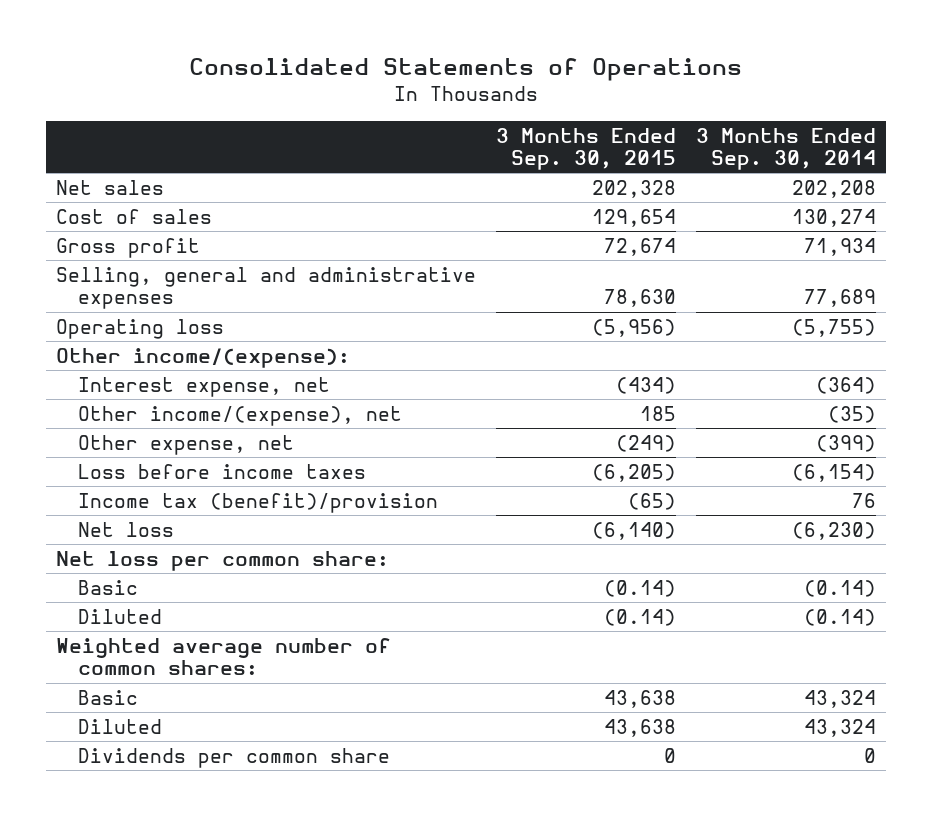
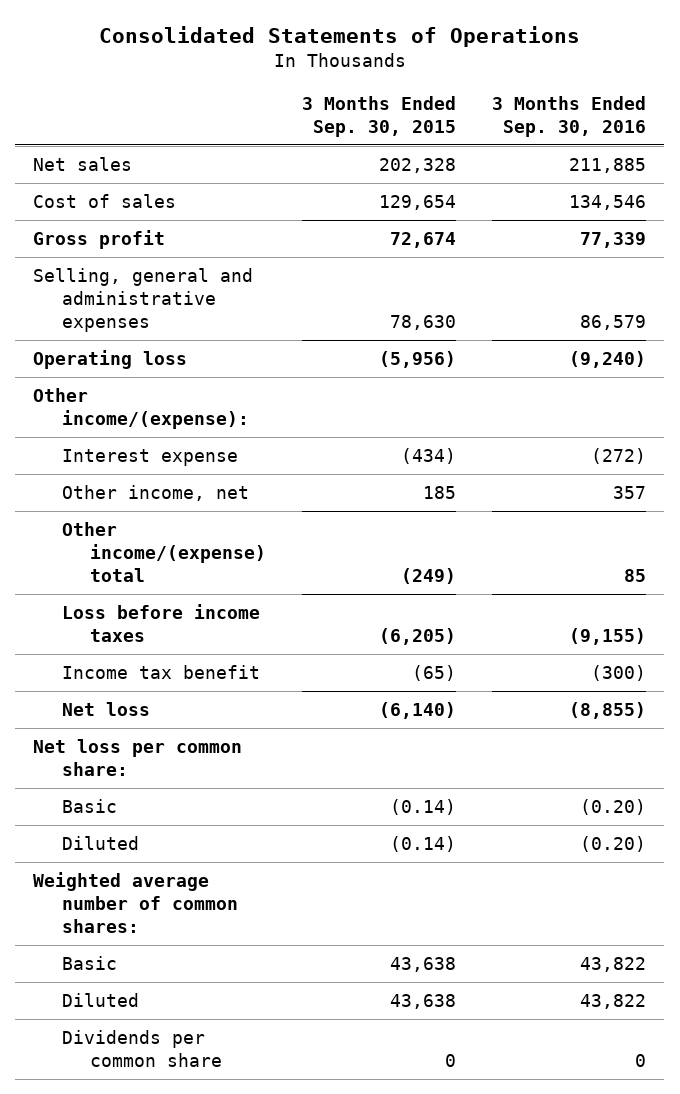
[696,127,877,170] 3 Months Ended Sep. 30, 2014 -> none
none -> [492,95,647,137] 3 Months Ended Sep. 30, 2016
[78,376,331,397] Interest expense, net -> [61,448,238,466] Interest expense
[78,405,403,426] Other income/(expense), net -> [61,484,249,501] Other income, net
[78,434,295,455] Other expense, net -> [61,521,267,582] Other income/(expense) total
[78,492,439,513] Income tax (benefit)/provision -> [61,664,260,679] Income tax benefit

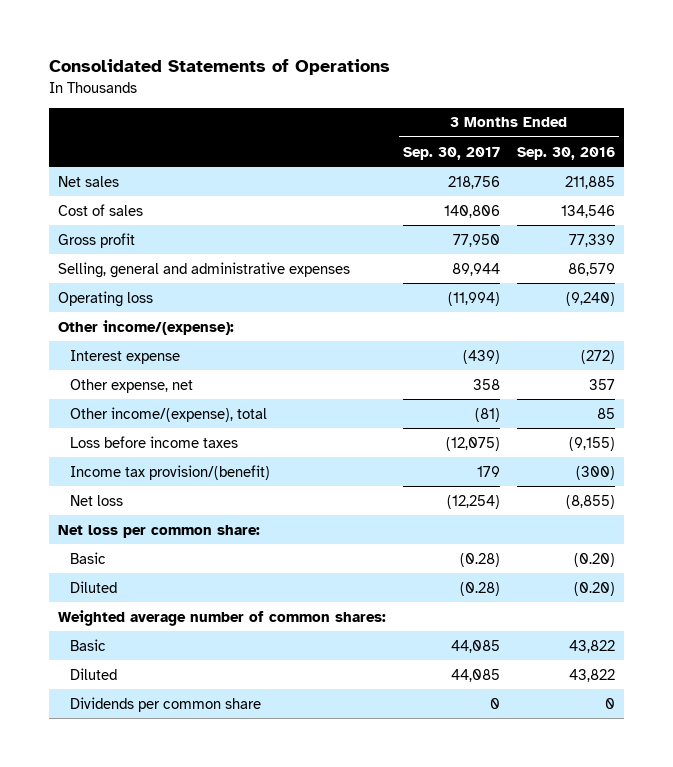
[302,95,457,137] 3 Months Ended Sep. 30, 2015 -> none
none -> [402,146,500,160] Sep. 30, 2017
[61,484,249,501] Other income, net -> [70,378,194,393] Other expense, net
[61,521,267,582] Other income/(expense) total -> [70,406,268,422] Other income/(expense), total
[61,664,260,679] Income tax benefit -> [70,464,271,480] Income tax provision/(benefit)

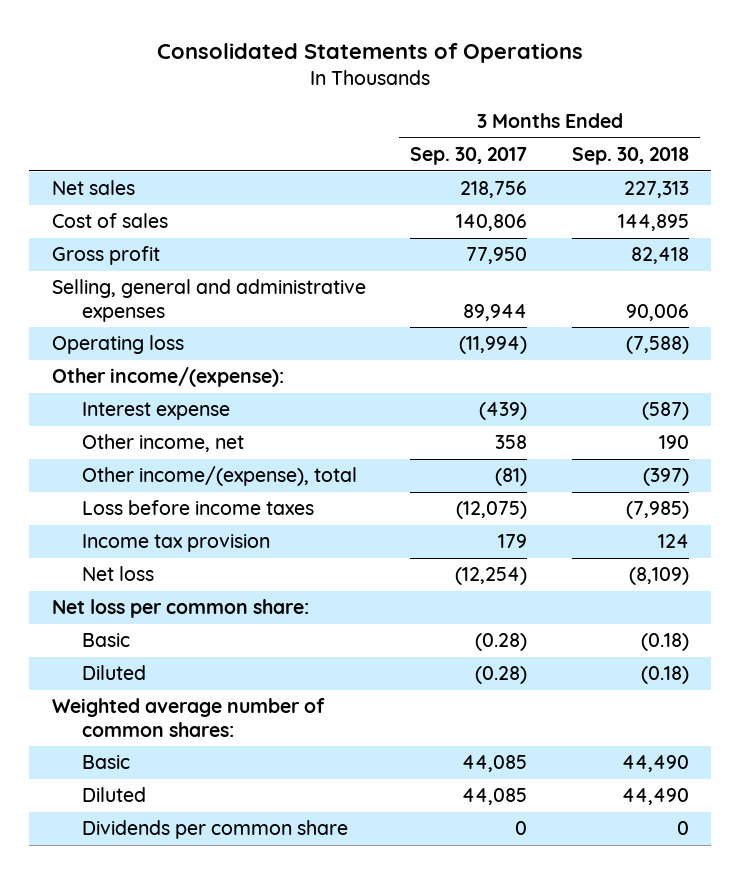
[516,146,615,160] Sep. 30, 2016 -> none
none -> [571,146,689,165] Sep. 30, 2018
[70,378,194,393] Other expense, net -> [81,434,244,453] Other income, net
[70,464,271,480] Income tax provision/(benefit) -> [81,534,270,553] Income tax provision

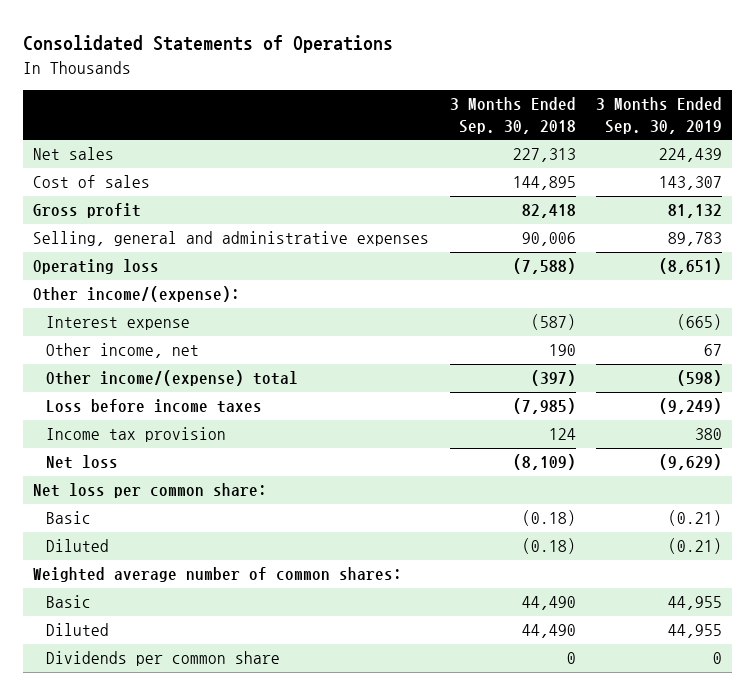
[410,146,528,165] Sep. 30, 2017 -> none
none -> [596,96,723,134] 3 Months Ended Sep. 30, 2019
[81,466,357,487] Other income/(expense), total -> [45,370,298,387] Other income/(expense) total

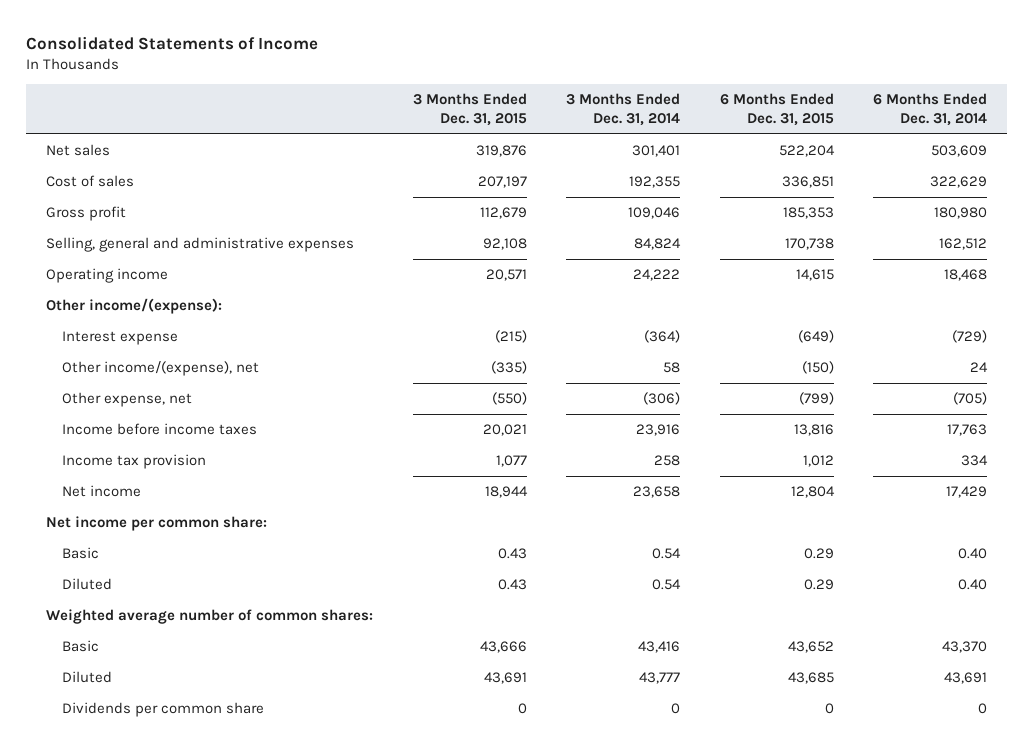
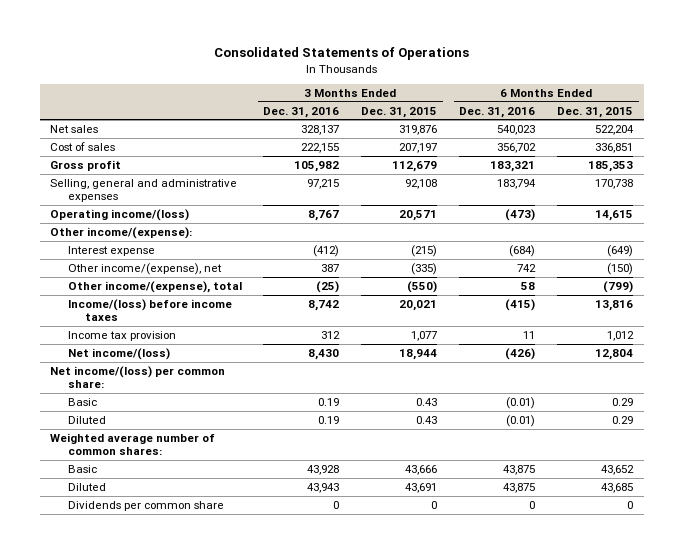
[26,36,319,51] Consolidated Statements of Income -> [213,47,469,61] Consolidated Statements of Operations
[566,92,681,127] 3 Months Ended Dec. 31, 2014 -> none
[873,92,988,127] 6 Months Ended Dec. 31, 2014 -> none
none -> [263,106,340,118] Dec. 31, 2016
none -> [459,106,536,118] Dec. 31, 2016
[46,267,169,283] Operating income -> [50,208,190,221] Operating income/(loss)
[61,391,192,407] Other expense, net -> [67,280,242,293] Other income/(expense), total
[61,422,257,435] Income before income taxes -> [67,298,232,322] Income/(loss) before income taxes
[61,484,141,497] Net income -> [67,347,170,360] Net income/(loss)
[46,515,268,531] Net income per common share: -> [50,365,226,389] Net income/(loss) per common share:

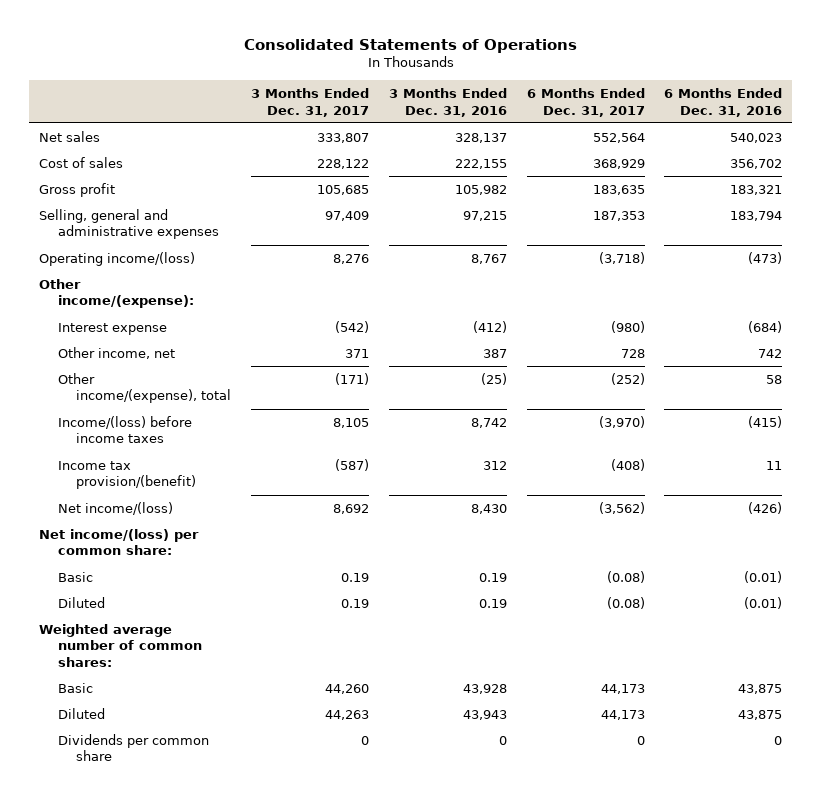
[361,106,438,118] Dec. 31, 2015 -> none
[557,106,634,118] Dec. 31, 2015 -> none
none -> [250,88,369,117] 3 Months Ended Dec. 31, 2017
none -> [526,88,645,117] 6 Months Ended Dec. 31, 2017
[67,262,222,275] Other income/(expense), net -> [57,346,175,359] Other income, net
[67,330,176,341] Income tax provision -> [57,460,197,490] Income tax provision/(benefit)

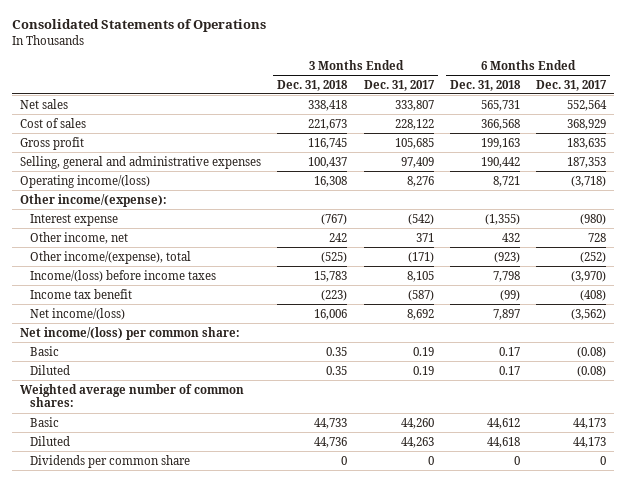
[388,88,507,117] 3 Months Ended Dec. 31, 2016 -> none
[664,88,783,117] 6 Months Ended Dec. 31, 2016 -> none
none -> [277,79,349,91] Dec. 31, 2018
none -> [449,79,521,91] Dec. 31, 2018
[57,460,197,490] Income tax provision/(benefit) -> [29,288,132,299] Income tax benefit

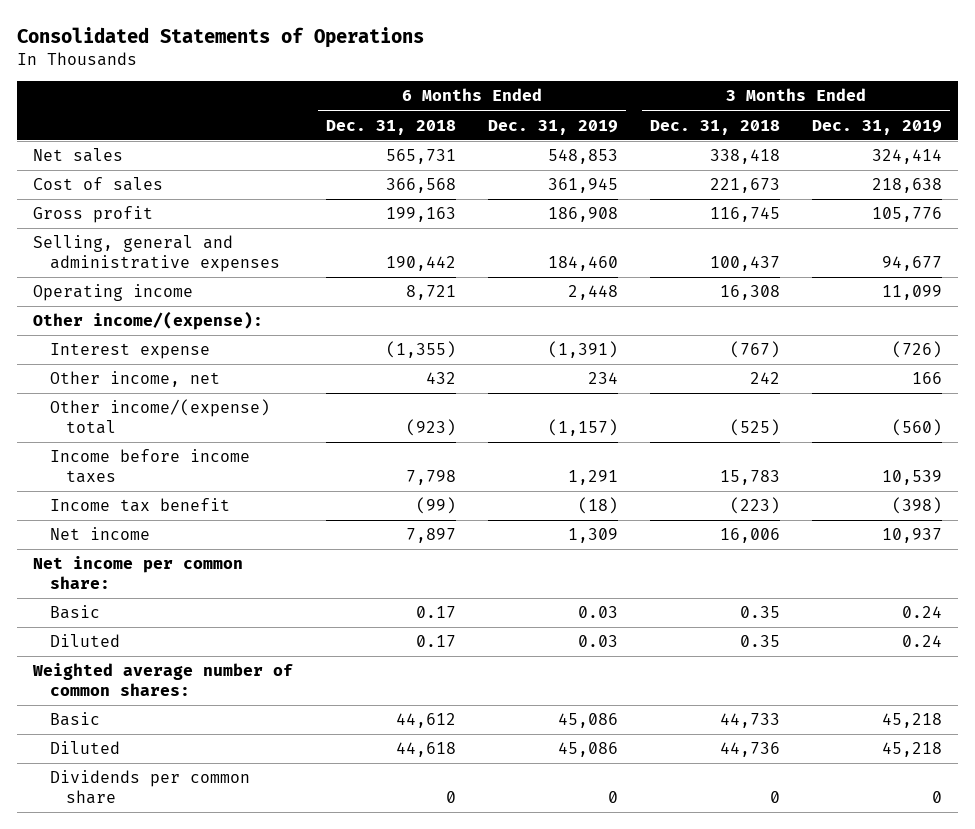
[363,79,435,91] Dec. 31, 2017 -> none
[536,79,608,91] Dec. 31, 2017 -> none
none -> [487,119,618,135] Dec. 31, 2019
none -> [811,119,942,135] Dec. 31, 2019
[20,174,151,188] Operating income/(loss) -> [33,284,194,302] Operating income
[29,250,191,264] Other income/(expense), total -> [49,399,270,435] Other income/(expense) total
[29,269,216,282] Income/(loss) before income taxes -> [49,449,250,484] Income before income taxes
[29,307,125,320] Net income/(loss) -> [49,527,150,541] Net income
[20,326,241,340] Net income/(loss) per common share: -> [33,556,244,590] Net income per common share:

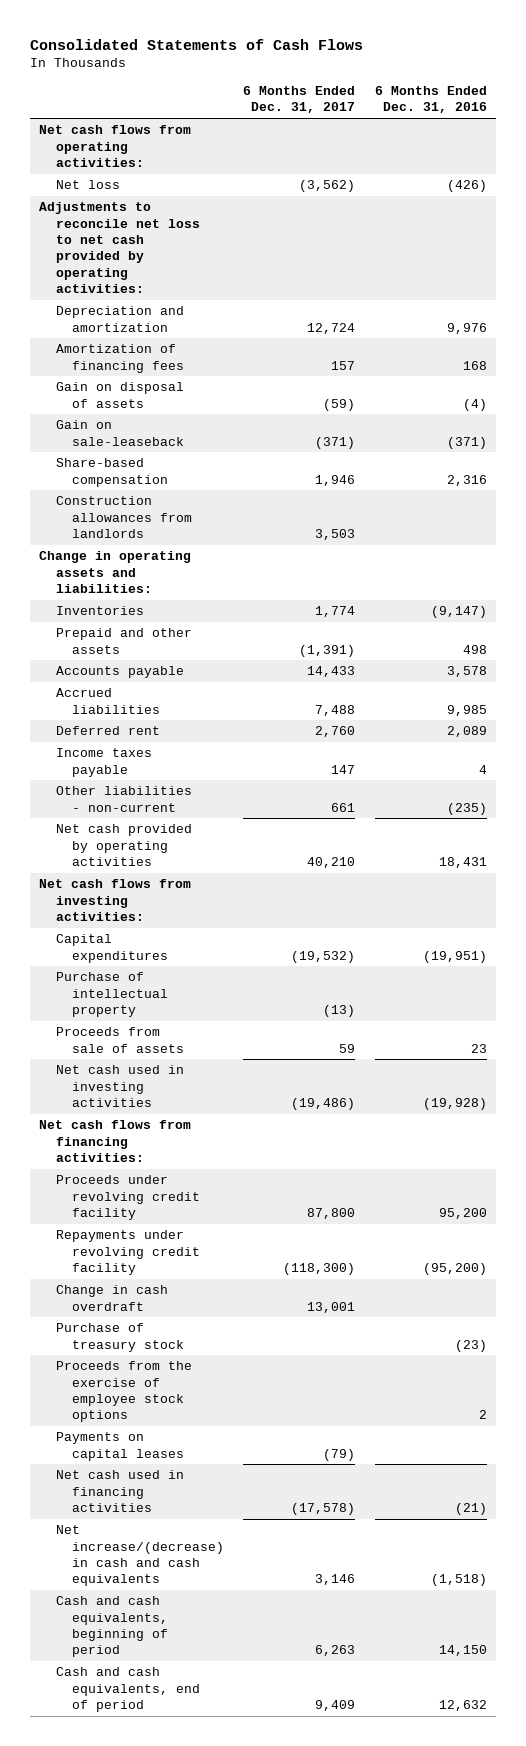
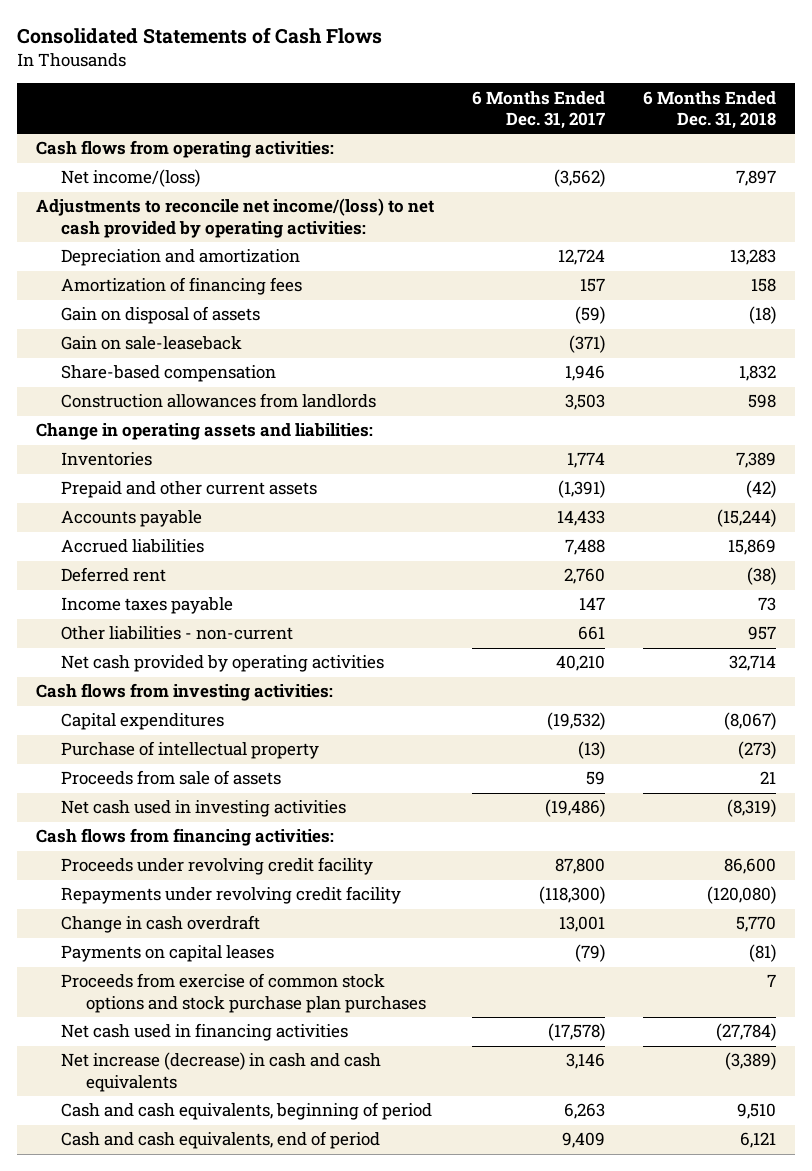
[374,86,487,114] 6 Months Ended Dec. 31, 2016 -> none
none -> [643,90,777,129] 6 Months Ended Dec. 31, 2018
[39,125,192,167] Net cash flows from operating activities: -> [35,140,334,159] Cash flows from operating activities:
[55,180,120,190] Net loss -> [60,169,200,188] Net income/(loss)
[39,202,200,294] Adjustments to reconcile net loss to net cash provided by operating activities: -> [35,198,434,238] Adjustments to reconcile net income/(loss) to net cash provided by operating activities:
[55,628,192,654] Prepaid and other assets -> [60,481,317,499] Prepaid and other current assets
[39,879,192,921] Net cash flows from investing activities: -> [35,683,333,702] Cash flows from investing activities:
[39,1120,192,1162] Net cash flows from financing activities: -> [35,828,334,847] Cash flows from financing activities:
[55,1323,184,1352] Purchase of treasury stock -> none
[55,1361,192,1423] Proceeds from the exercise of employee stock options -> none
none -> [60,973,426,1013] Proceeds from exercise of common stock options and stock purchase plan purchases
[55,1525,224,1587] Net increase/(decrease) in cash and cash equivalents -> [60,1052,381,1092] Net increase (decrease) in cash and cash equivalents

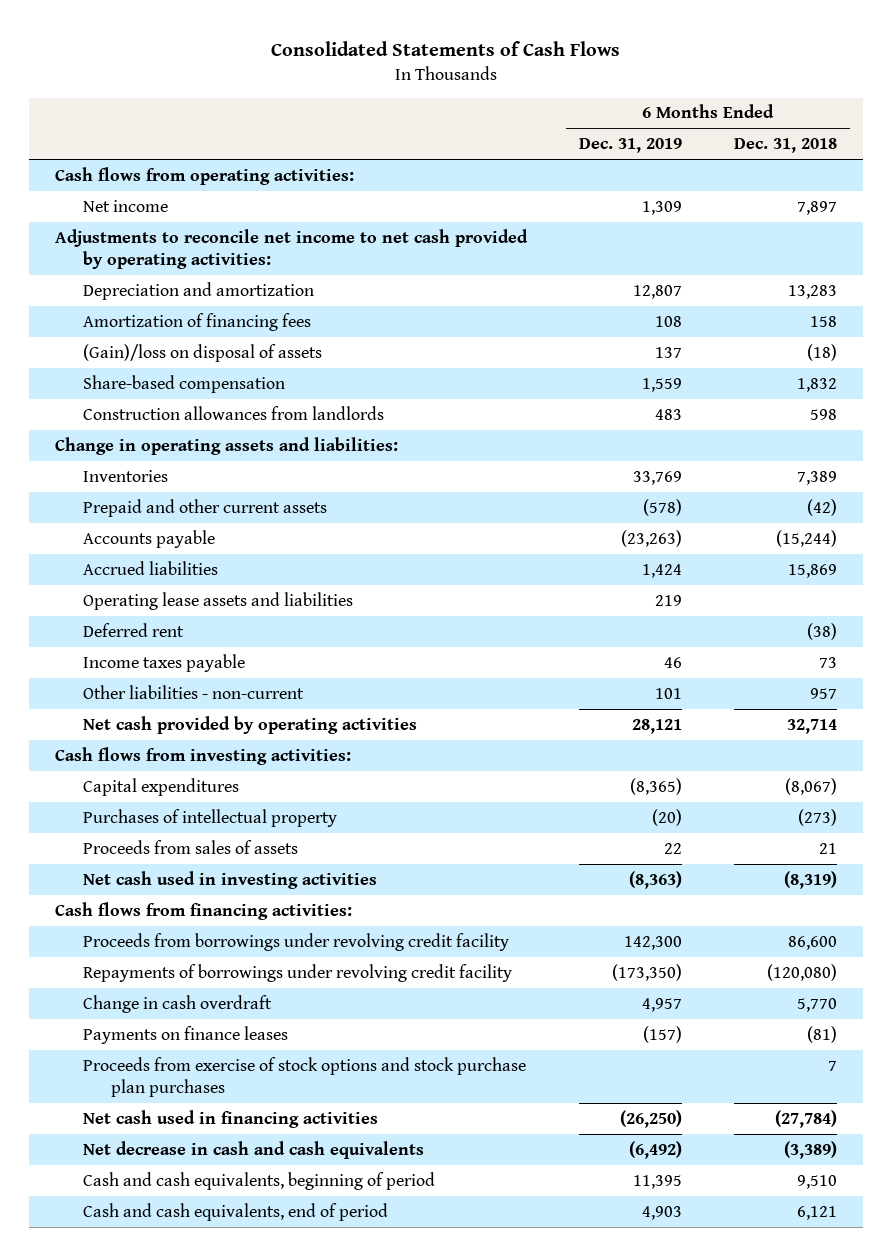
[471,90,605,129] 6 Months Ended Dec. 31, 2017 -> none
none -> [579,138,683,154] Dec. 31, 2019
[60,169,200,188] Net income/(loss) -> [83,199,169,212] Net income
[35,198,434,238] Adjustments to reconcile net income/(loss) to net cash provided by operating activities: -> [55,228,529,269] Adjustments to reconcile net income to net cash provided by operating activities:
[60,336,242,351] Gain on sale-leaseback -> none
[60,306,260,325] Gain on disposal of assets -> [83,343,323,362] (Gain)/loss on disposal of assets
none -> [83,591,354,610] Operating lease assets and liabilities
[60,741,319,760] Purchase of intellectual property -> [83,808,338,827] Purchases of intellectual property
[60,770,281,786] Proceeds from sale of assets -> [83,839,299,854] Proceeds from sales of assets
[60,857,373,876] Proceeds under revolving credit facility -> [83,932,510,951] Proceeds from borrowings under revolving credit facility
[60,886,401,905] Repayments under revolving credit facility -> [83,963,513,982] Repayments of borrowings under revolving credit facility
[60,945,274,963] Payments on capital leases -> [83,1025,289,1044] Payments on finance leases
[60,973,426,1013] Proceeds from exercise of common stock options and stock purchase plan purchases -> [83,1056,527,1097] Proceeds from exercise of stock options and stock purchase plan purchases
[60,1052,381,1092] Net increase (decrease) in cash and cash equivalents -> [83,1140,425,1159] Net decrease in cash and cash equivalents

